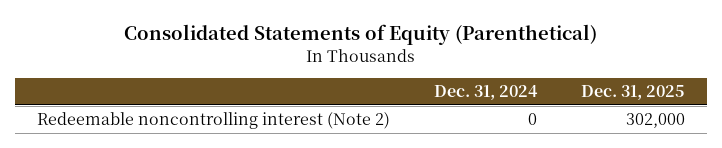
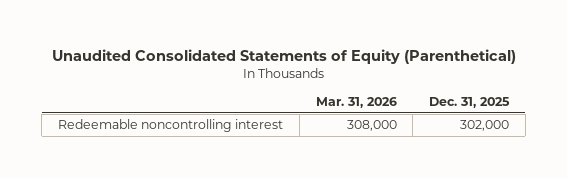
[124,24,598,46] Consolidated Statements of Equity (Parenthetical) -> [51,49,516,65] Unaudited Consolidated Statements of Equity (Parenthetical)
[434,85,539,101] Dec. 31, 2024 -> none
none -> [315,96,397,108] Mar. 31, 2026
[37,112,391,130] Redeemable noncontrolling interest (Note 2) -> [58,119,284,133] Redeemable noncontrolling interest

